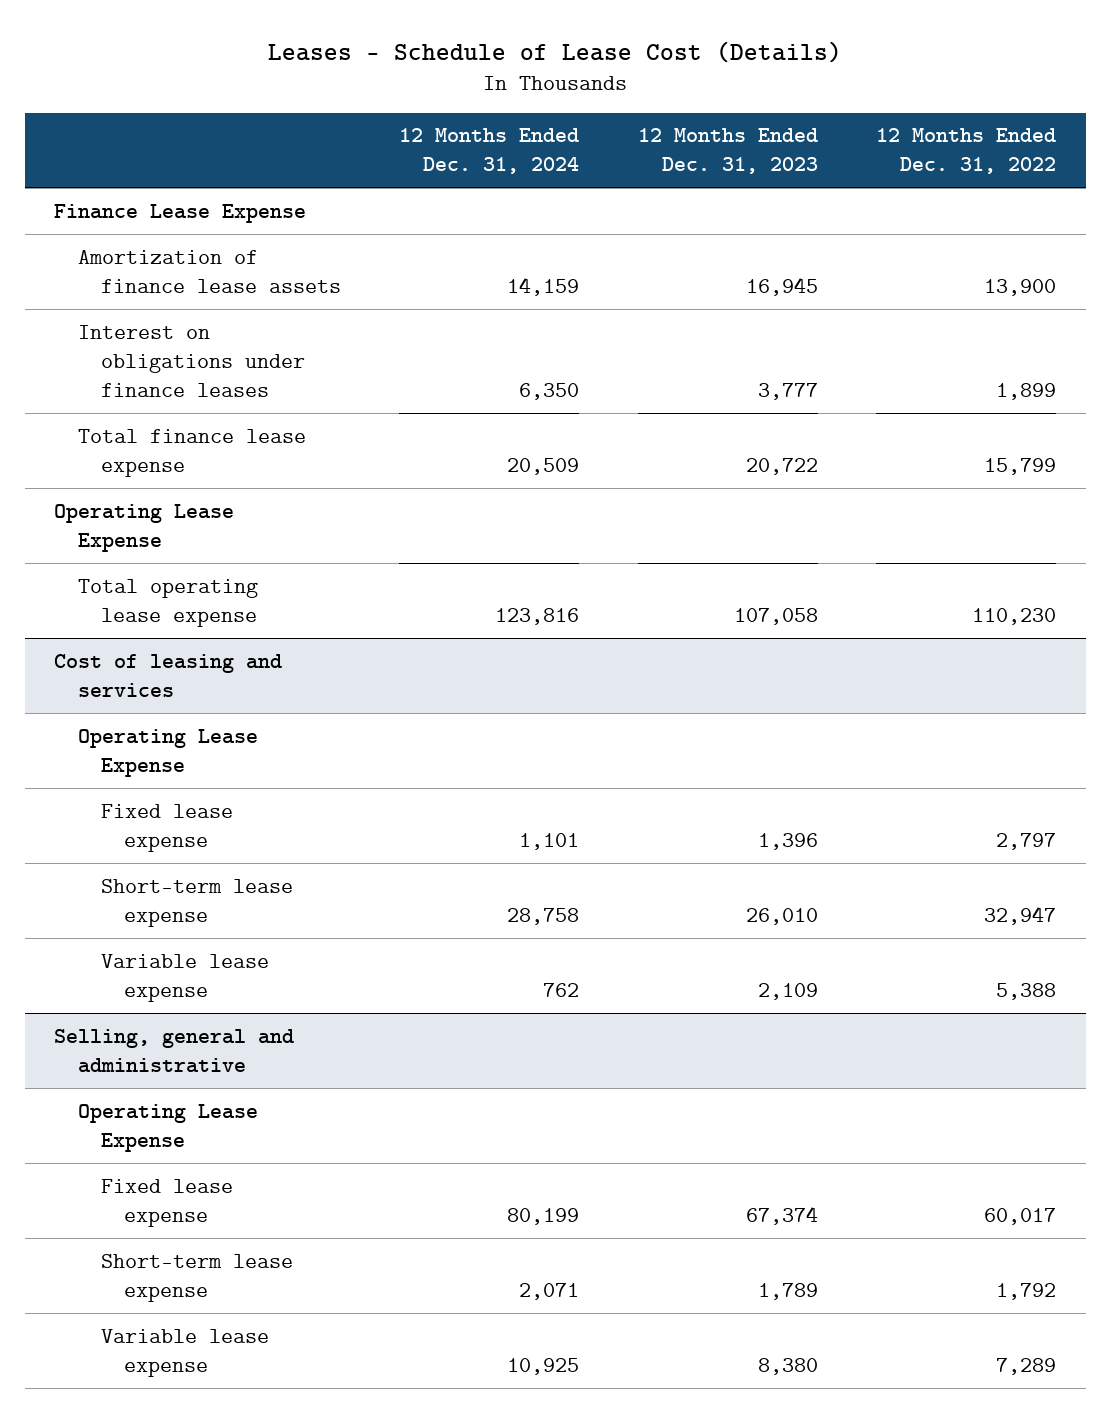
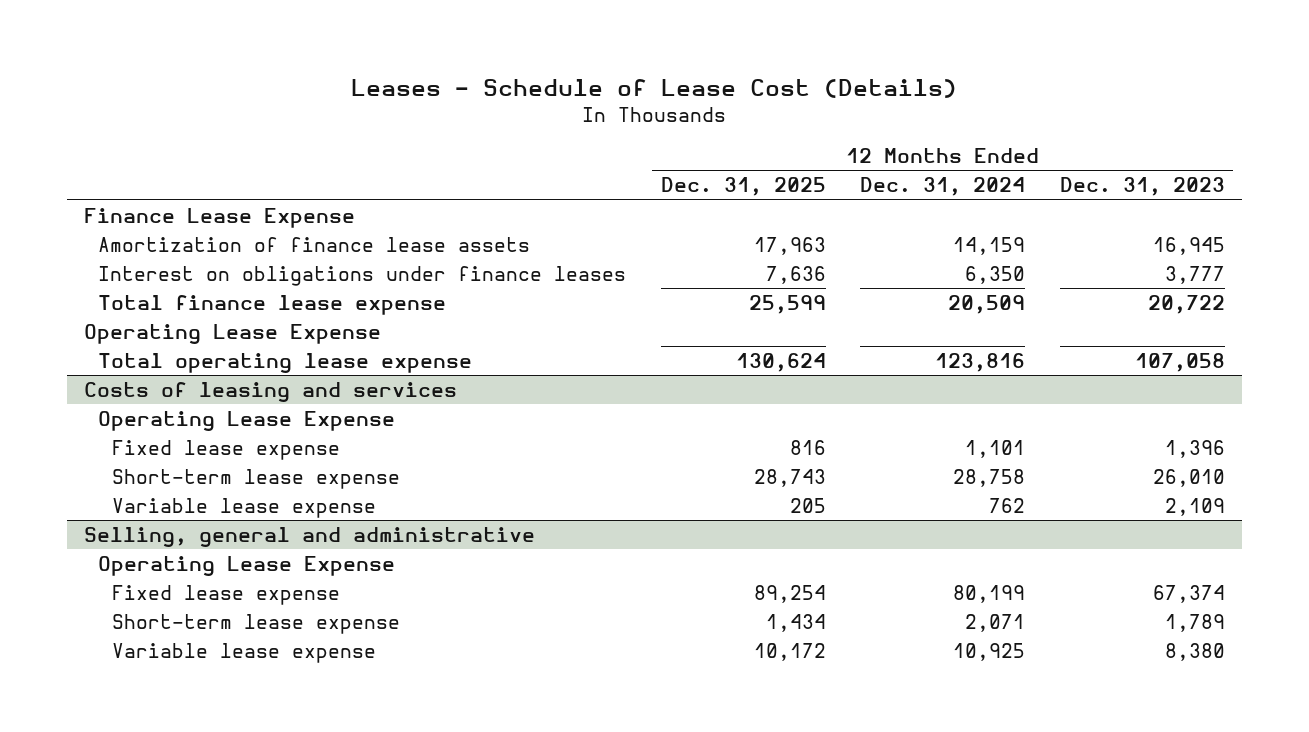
[876,128,1057,175] 12 Months Ended Dec. 31, 2022 -> none
none -> [660,177,826,197] Dec. 31, 2025
[54,653,283,697] Cost of leasing and services -> [84,381,458,402] Costs of leasing and services

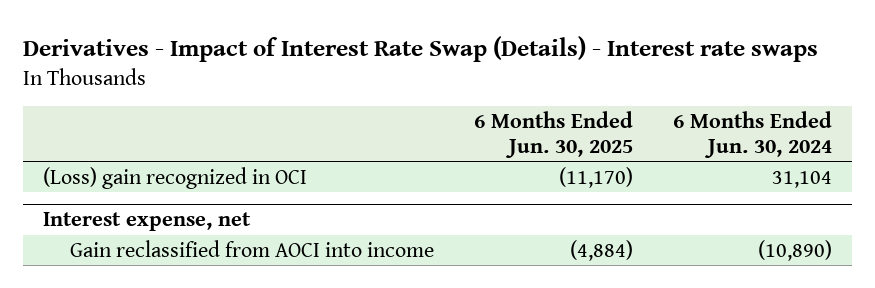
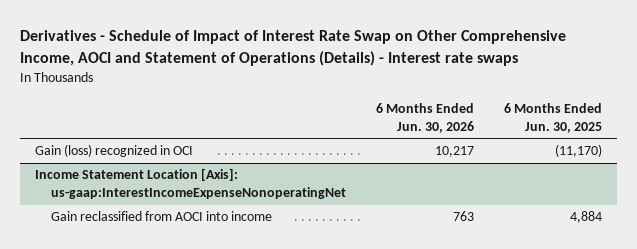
[22,35,818,62] Derivatives - Impact of Interest Rate Swap (Details) - Interest rate swaps -> [19,30,566,67] Derivatives - Schedule of Impact of Interest Rate Swap on Other Comprehensive Income, AOCI and Statement of Operations (Details) - Interest rate swaps
[673,111,833,158] 6 Months Ended Jun. 30, 2024 -> none
none -> [376,102,475,133] 6 Months Ended Jun. 30, 2026
[42,166,307,189] (Loss) gain recognized in OCI -> [34,144,193,158] Gain (loss) recognized in OCI
[42,212,251,232] Interest expense, net -> [34,168,347,200] Income Statement Location [Axis]: us-gaap:InterestIncomeExpenseNonoperatingNet
[570,239,634,261] (4,884) -> [570,211,603,224] 4,884

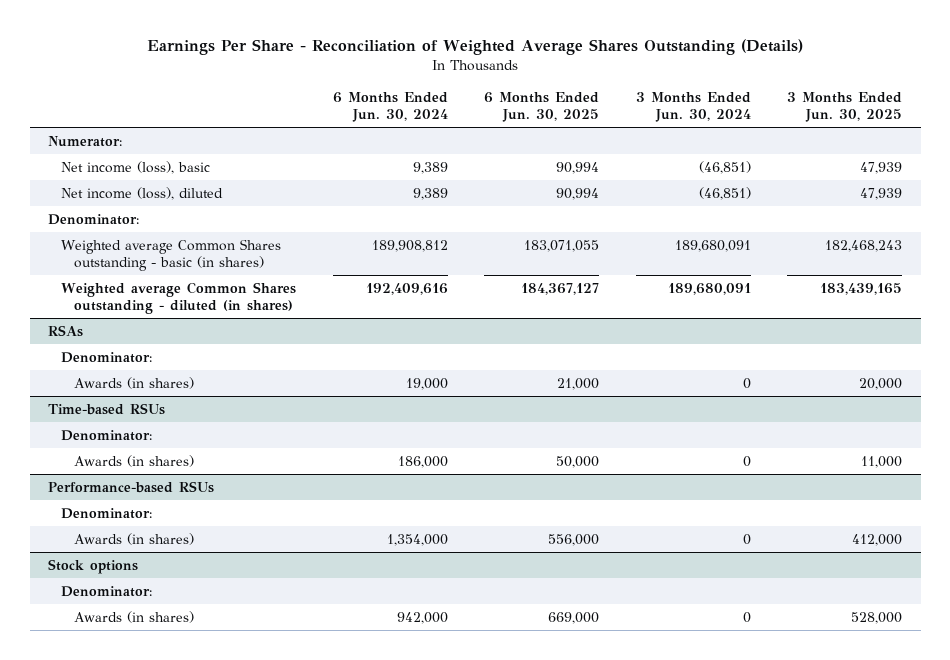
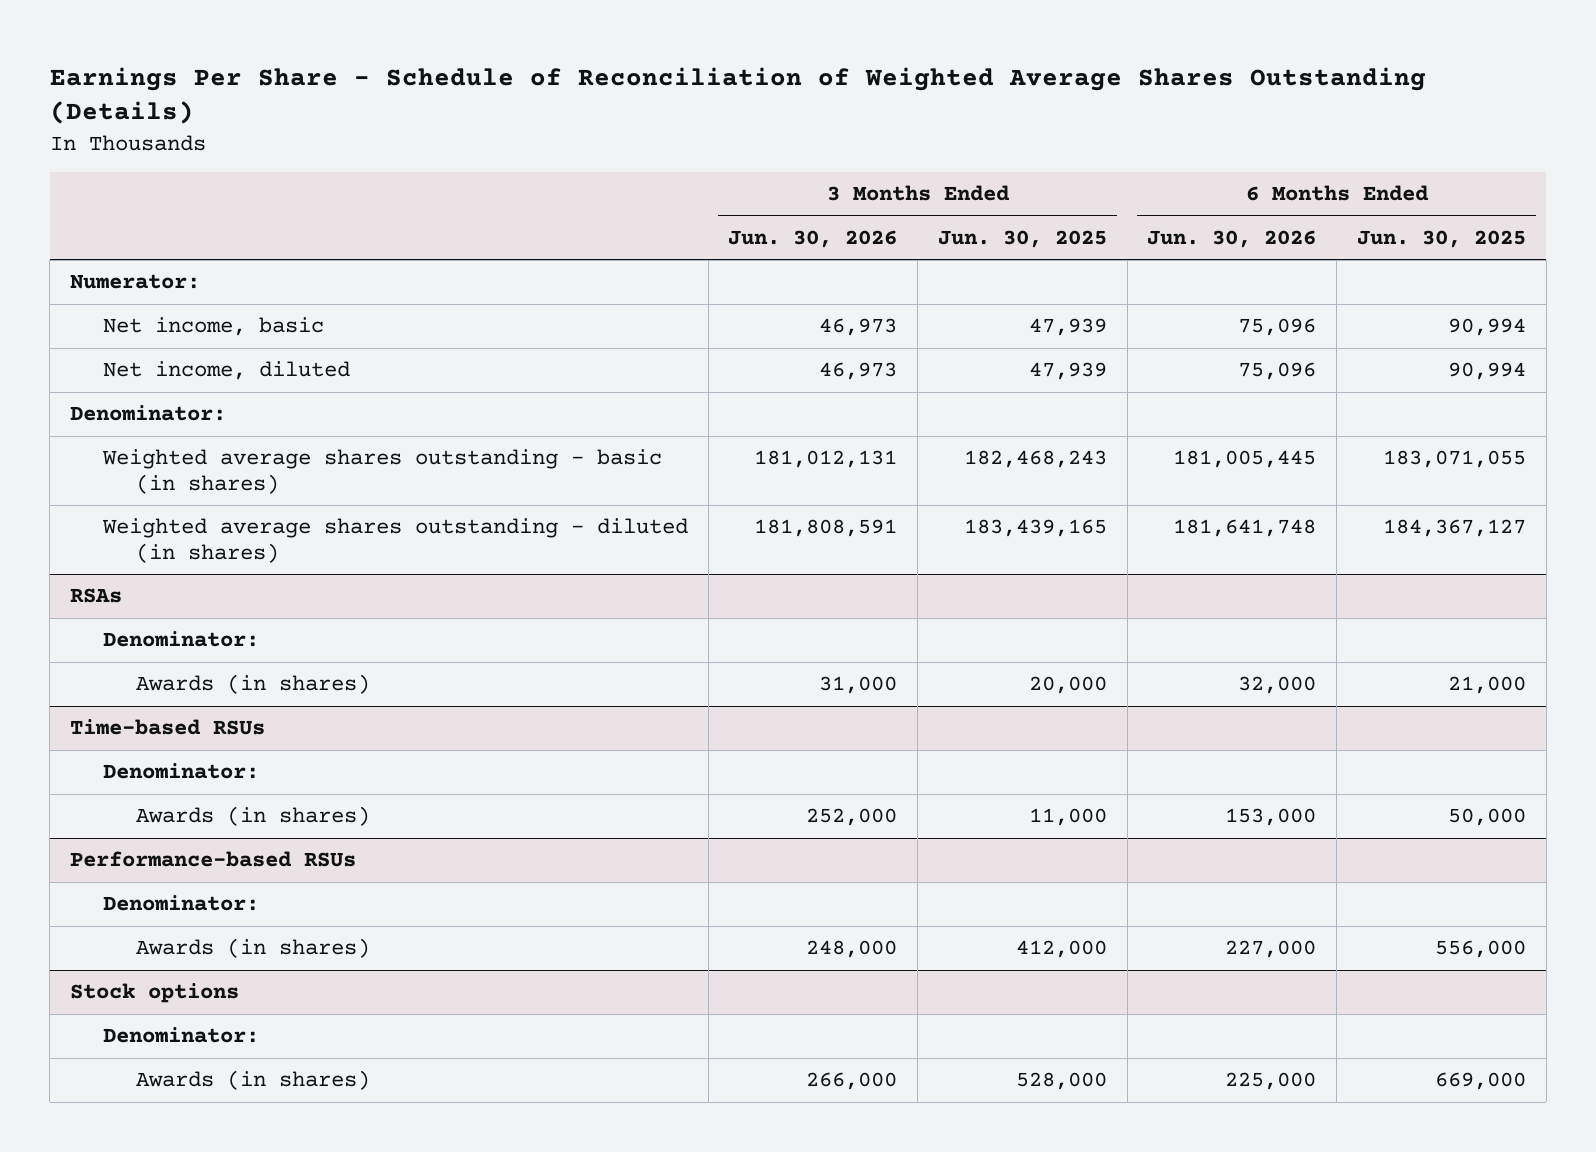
[147,39,804,56] Earnings Per Share - Reconciliation of Weighted Average Shares Outstanding (Details) -> [49,66,1426,125] Earnings Per Share - Schedule of Reconciliation of Weighted Average Shares Outstanding (Details)
[332,91,448,122] 6 Months Ended Jun. 30, 2024 -> none
[635,91,751,122] 3 Months Ended Jun. 30, 2024 -> none
none -> [728,229,898,248] Jun. 30, 2026
none -> [1147,229,1317,248] Jun. 30, 2026
[61,160,211,174] Net income (loss), basic -> [103,317,325,337] Net income, basic
[61,186,224,200] Net income (loss), diluted -> [103,361,351,381] Net income, diluted
[61,238,282,271] Weighted average Common Shares outstanding - basic (in shares) -> [102,449,663,495] Weighted average shares outstanding - basic (in shares)
[61,281,297,314] Weighted average Common Shares outstanding - diluted (in shares) -> [102,518,689,564] Weighted average shares outstanding - diluted (in shares)

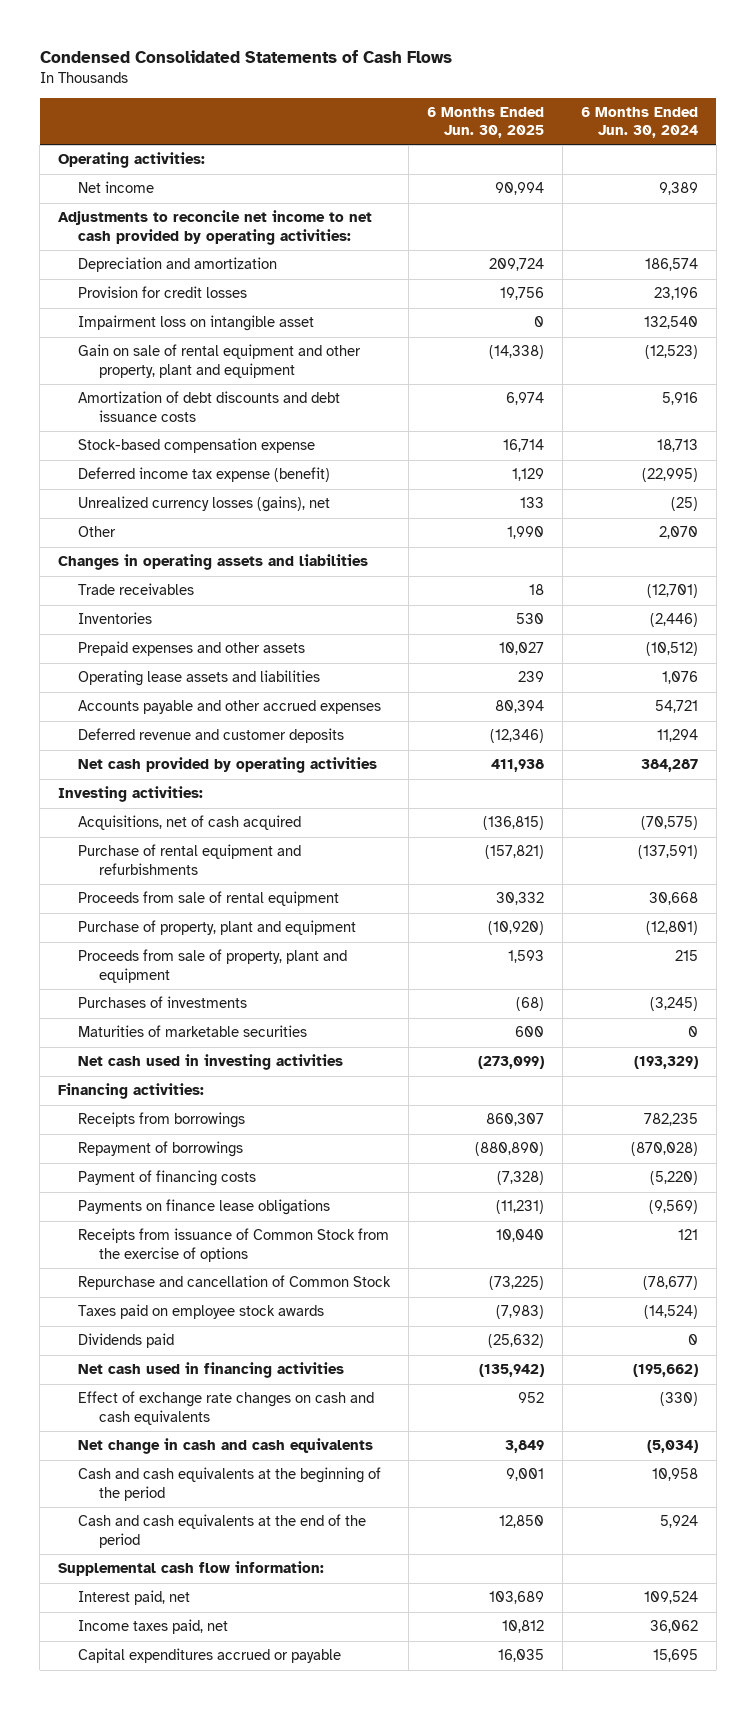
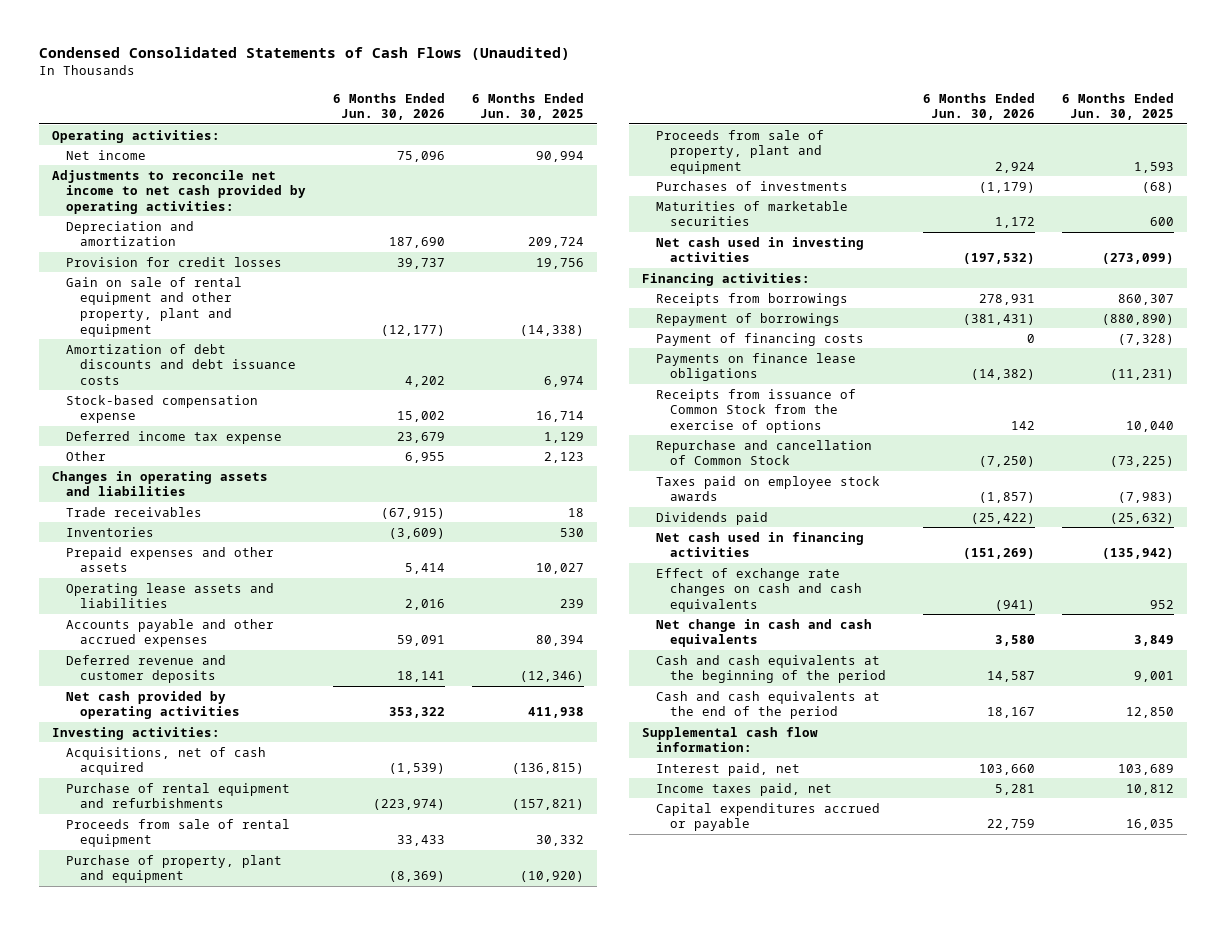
[39,49,452,63] Condensed Consolidated Statements of Cash Flows -> [38,47,570,61] Condensed Consolidated Statements of Cash Flows (Unaudited)
[580,106,698,139] 6 Months Ended Jun. 30, 2024 -> none
none -> [332,92,445,121] 6 Months Ended Jun. 30, 2026
[78,315,315,332] Impairment loss on intangible asset -> none
[78,496,331,513] Unrealized currency losses (gains), net -> none
[78,467,331,483] Deferred income tax expense (benefit) -> [66,430,283,444] Deferred income tax expense
[507,526,545,540] 1,990 -> [543,451,584,463] 2,123

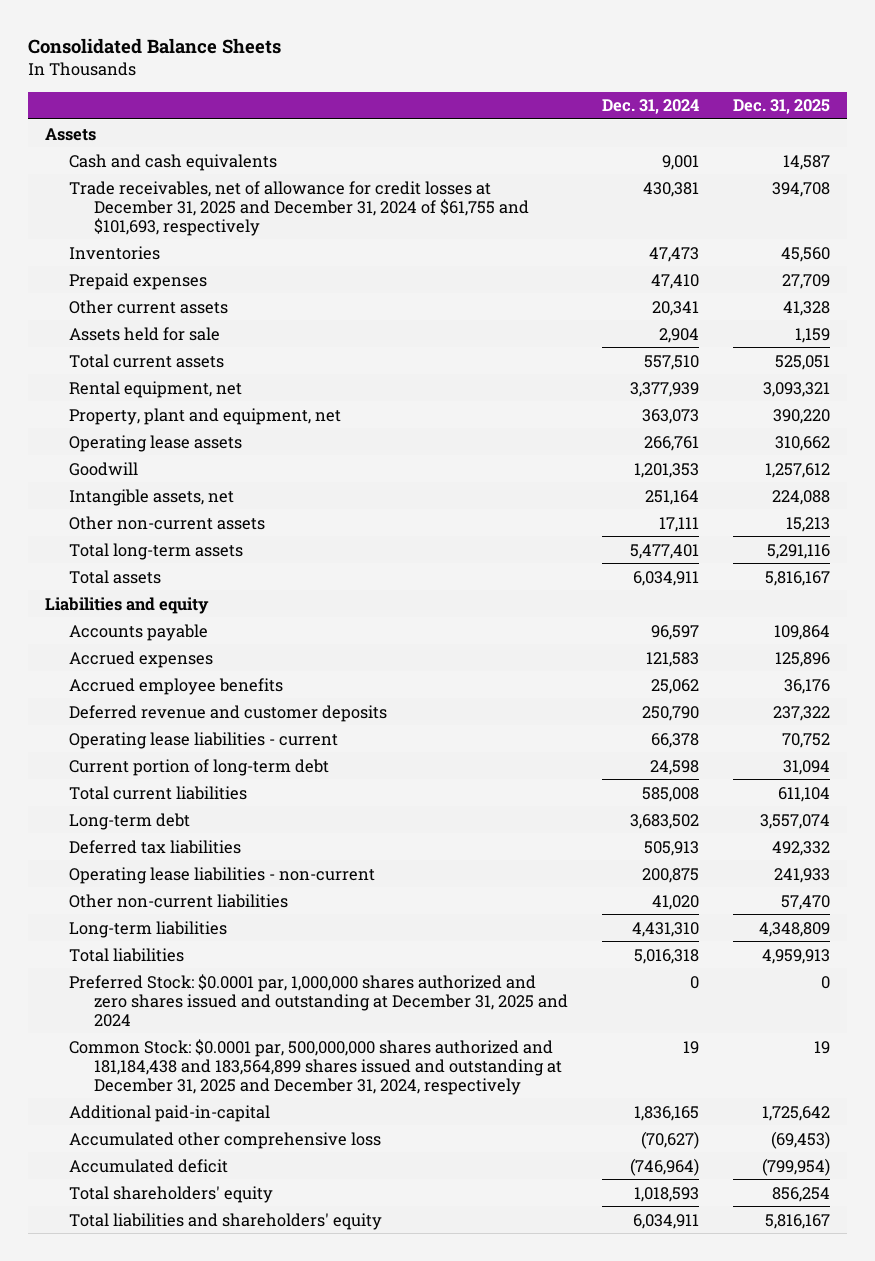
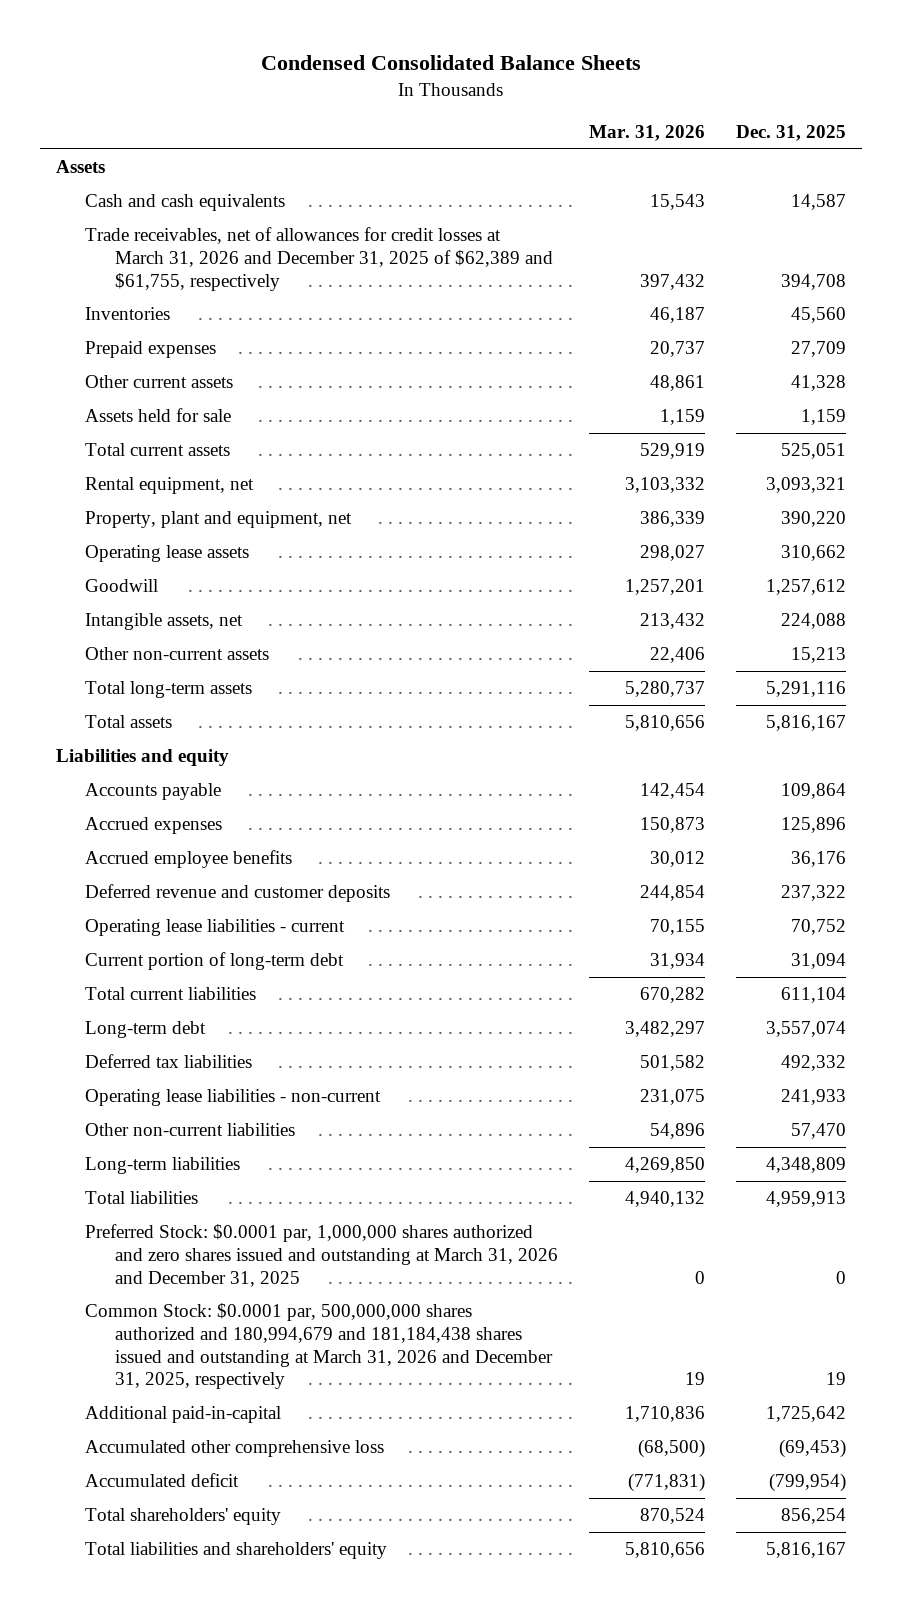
[28,38,282,55] Consolidated Balance Sheets -> [261,55,642,71] Condensed Consolidated Balance Sheets
[601,99,699,115] Dec. 31, 2024 -> none
none -> [588,125,705,142] Mar. 31, 2026
[69,180,529,236] Trade receivables, net of allowance for credit losses at December 31, 2025 and December 31, 2024 of $61,755 and $101,693, respectively -> [85,227,553,291] Trade receivables, net of allowances for credit losses at March 31, 2026 and December 31, 2025 of $62,389 and $61,755, respectively
[69,973,568,1027] Preferred Stock: $0.0001 par, 1,000,000 shares authorized and zero shares issued and outstanding at December 31, 2025 and 2024 -> [85,1224,558,1287] Preferred Stock: $0.0001 par, 1,000,000 shares authorized and zero shares issued and outstanding at March 31, 2026 and December 31, 2025
[69,1038,562,1095] Common Stock: $0.0001 par, 500,000,000 shares authorized and 181,184,438 and 183,564,899 shares issued and outstanding at December 31, 2025 and December 31, 2024, respectively -> [85,1303,553,1390] Common Stock: $0.0001 par, 500,000,000 shares authorized and 180,994,679 and 181,184,438 shares issued and outstanding at March 31, 2026 and December 31, 2025, respectively

